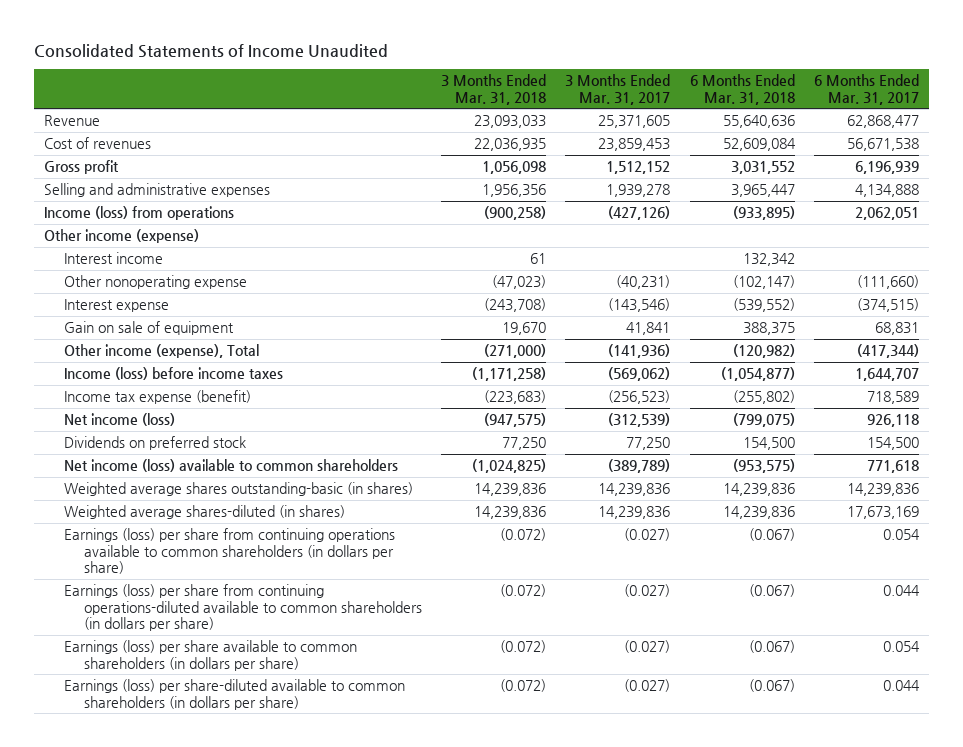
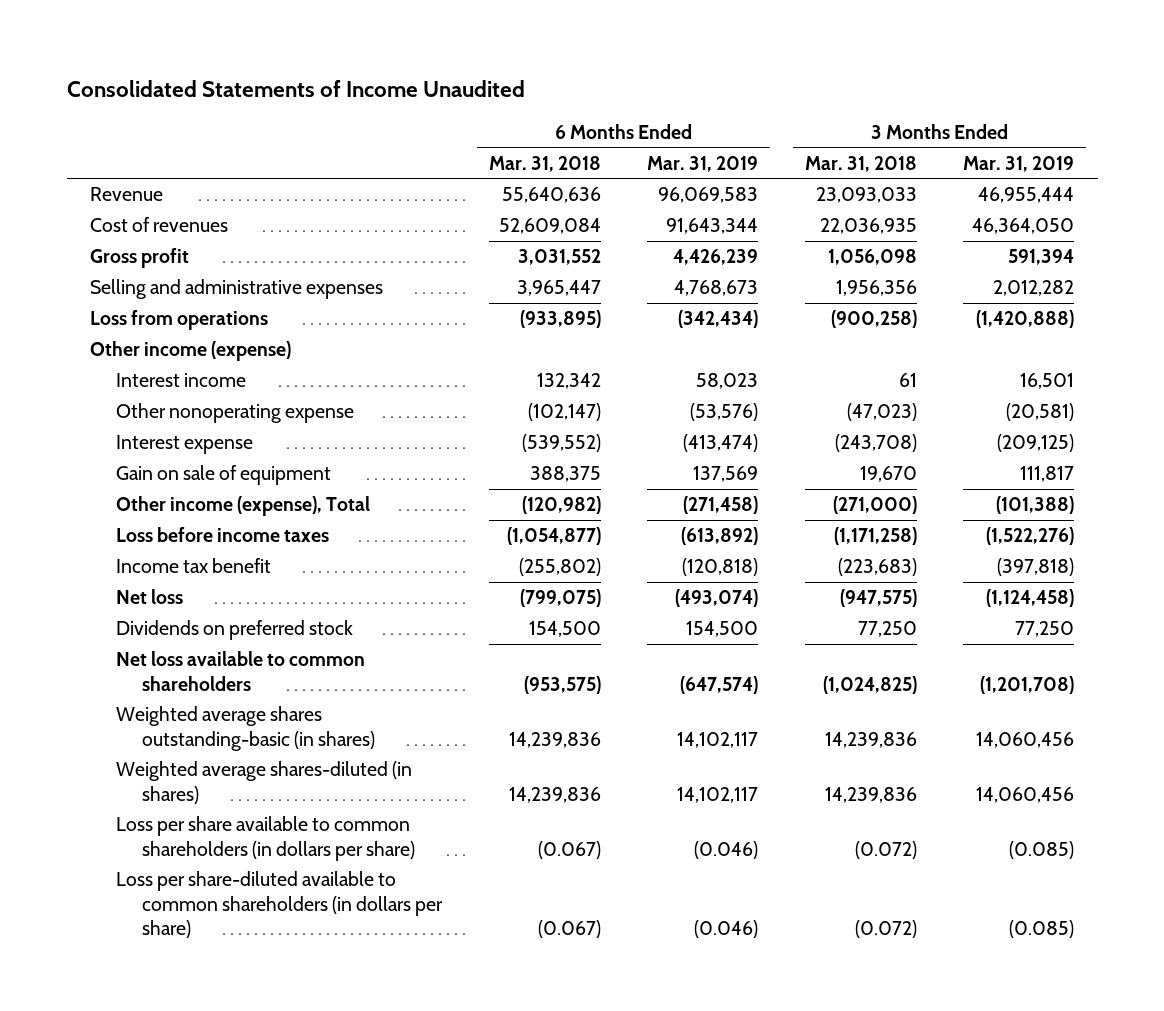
[565,74,671,105] 3 Months Ended Mar. 31, 2017 -> none
[814,74,920,105] 6 Months Ended Mar. 31, 2017 -> none
none -> [647,155,759,172] Mar. 31, 2019
none -> [963,155,1075,172] Mar. 31, 2019
[44,206,235,221] Income (loss) from operations -> [89,310,268,331] Loss from operations
[63,367,283,381] Income (loss) before income taxes -> [116,527,330,543] Loss before income taxes
[63,390,251,405] Income tax expense (benefit) -> [116,558,272,574] Income tax benefit
[63,413,175,427] Net income (loss) -> [116,589,184,605] Net loss
[63,459,398,473] Net income (loss) available to common shareholders -> [116,651,366,691] Net loss available to common shareholders
[63,528,395,574] Earnings (loss) per share from continuing operations available to common shareholders (in dollars per share) -> none
[63,584,422,631] Earnings (loss) per share from continuing operations-diluted available to common shareholders (in dollars per share) -> none
[63,640,357,671] Earnings (loss) per share available to common shareholders (in dollars per share) -> [116,816,416,861] Loss per share available to common shareholders (in dollars per share)
[63,679,405,710] Earnings (loss) per share-diluted available to common shareholders (in dollars per share) -> [116,871,444,938] Loss per share-diluted available to common shareholders (in dollars per share)

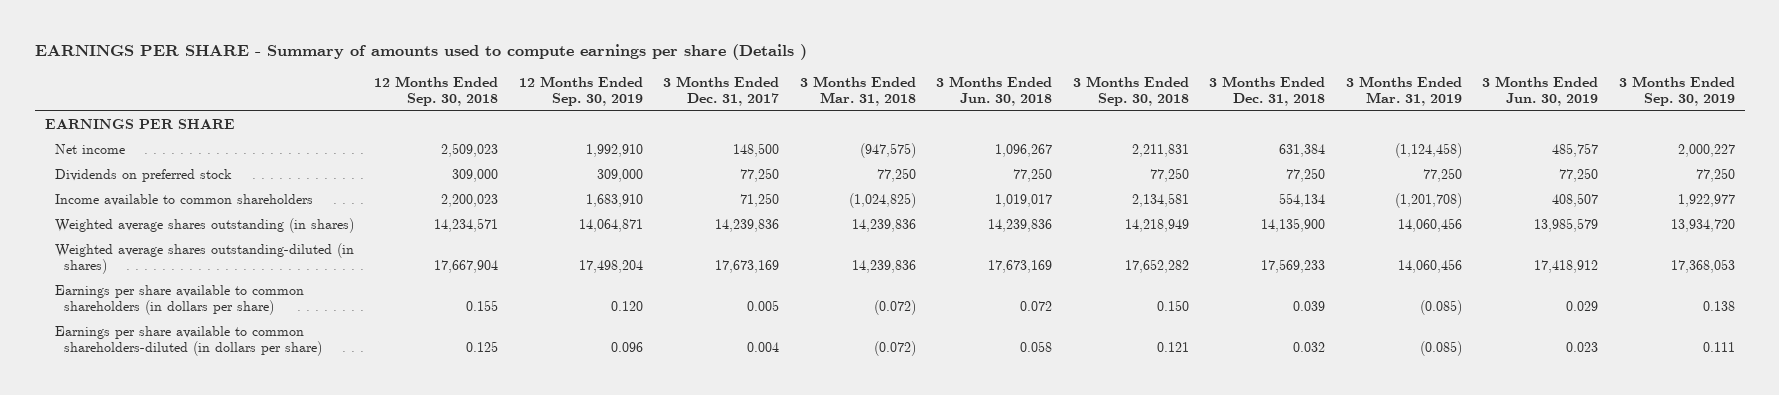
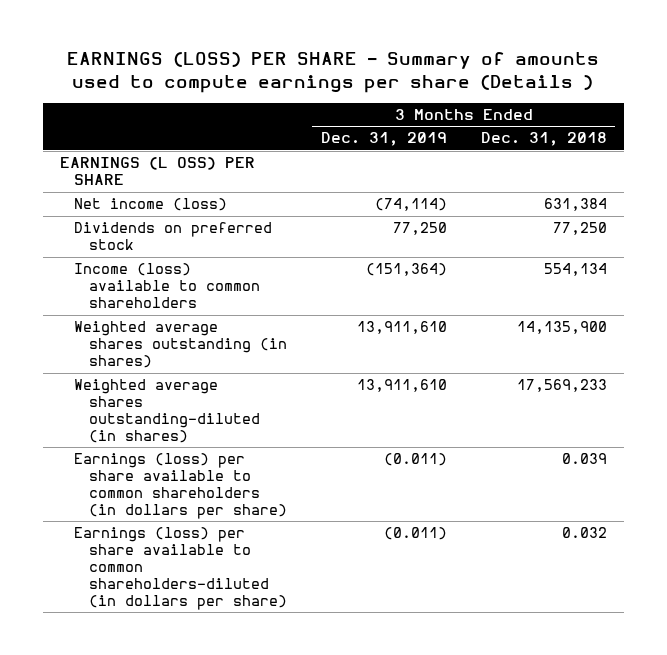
[34,43,807,60] EARNINGS PER SHARE - Summary of amounts used to compute earnings per share (Details ) -> [67,52,600,93] EARNINGS (LOSS) PER SHARE - Summary of amounts used to compute earnings per share (Details )
[374,75,499,107] 12 Months Ended Sep. 30, 2018 -> none
[518,75,643,107] 12 Months Ended Sep. 30, 2019 -> none
[663,75,780,107] 3 Months Ended Dec. 31, 2017 -> none
[799,75,916,107] 3 Months Ended Mar. 31, 2018 -> none
[936,75,1053,107] 3 Months Ended Jun. 30, 2018 -> none
[1072,75,1189,107] 3 Months Ended Sep. 30, 2018 -> none
[1345,75,1462,107] 3 Months Ended Mar. 31, 2019 -> none
[1482,75,1599,107] 3 Months Ended Jun. 30, 2019 -> none
[1618,75,1735,107] 3 Months Ended Sep. 30, 2019 -> none
none -> [320,132,447,147] Dec. 31, 2019
[44,119,235,130] EARNINGS PER SHARE -> [59,157,255,186] EARNINGS (L OSS) PER SHARE
[54,144,125,155] Net income -> [74,198,228,212] Net income (loss)
[54,194,313,207] Income available to common shareholders -> [74,263,260,309] Income (loss) available to common shareholders
[54,285,304,316] Earnings per share available to common shareholders (in dollars per share) -> [74,453,287,520] Earnings (loss) per share available to common shareholders (in dollars per share)
[54,326,323,357] Earnings per share available to common shareholders-diluted (in dollars per share) -> [74,527,287,611] Earnings (loss) per share available to common shareholders-diluted (in dollars per share)

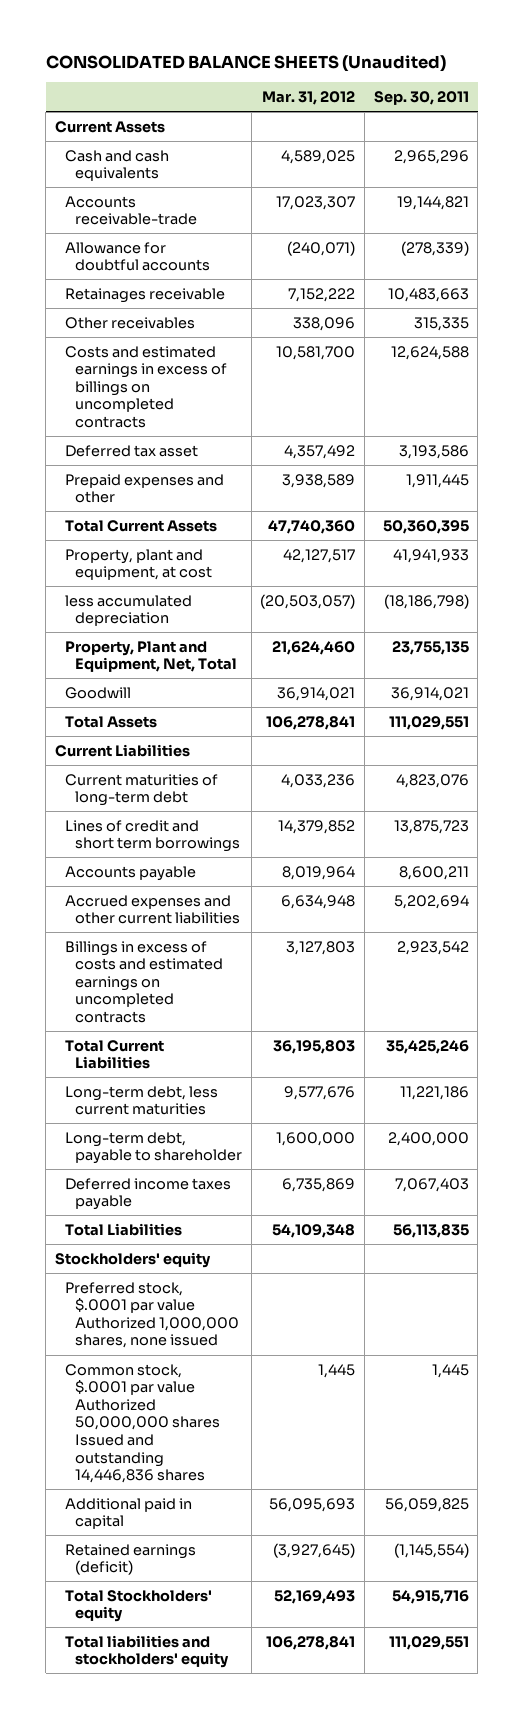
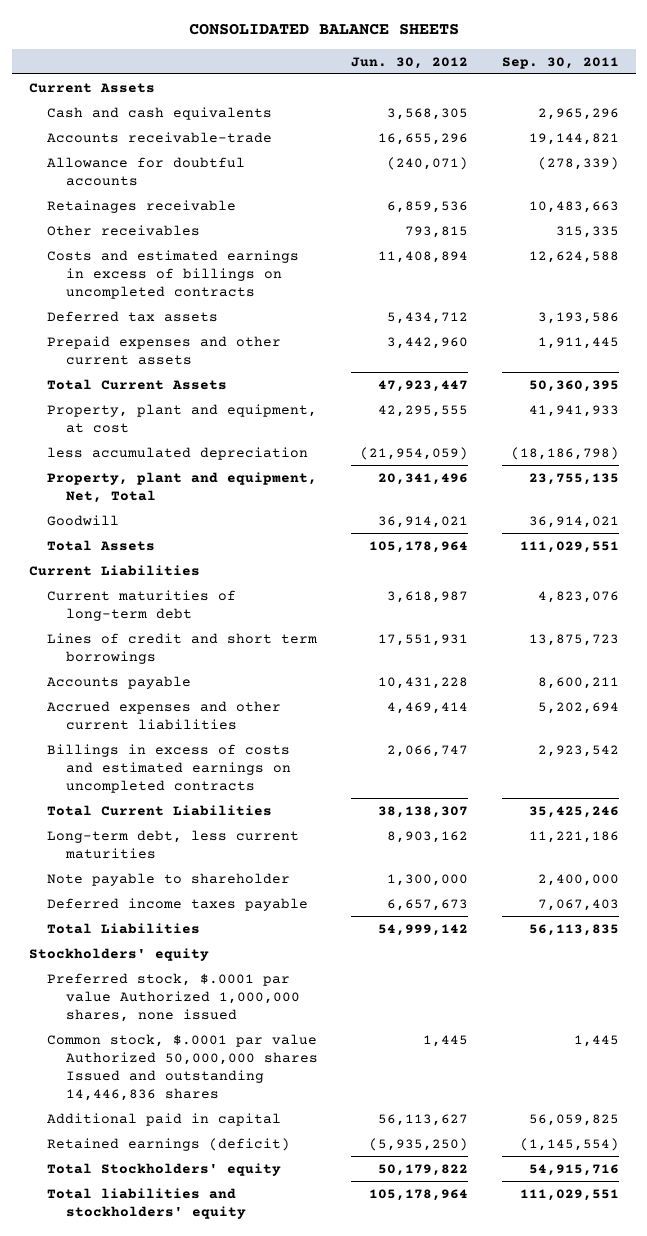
[45,54,446,72] CONSOLIDATED BALANCE SHEETS (Unaudited) -> [188,23,459,36] CONSOLIDATED BALANCE SHEETS
[262,91,356,106] Mar. 31, 2012 -> none
none -> [351,56,469,69] Jun. 30, 2012
[64,444,198,457] Deferred tax asset -> [47,310,219,322] Deferred tax assets
[64,473,224,504] Prepaid expenses and other -> [47,335,282,365] Prepaid expenses and other current assets
[64,640,238,673] Property, Plant and Equipment, Net, Total -> [47,471,318,503] Property, plant and equipment, Net, Total
[64,1131,243,1165] Long-term debt, payable to shareholder -> [47,872,291,886] Note payable to shareholder

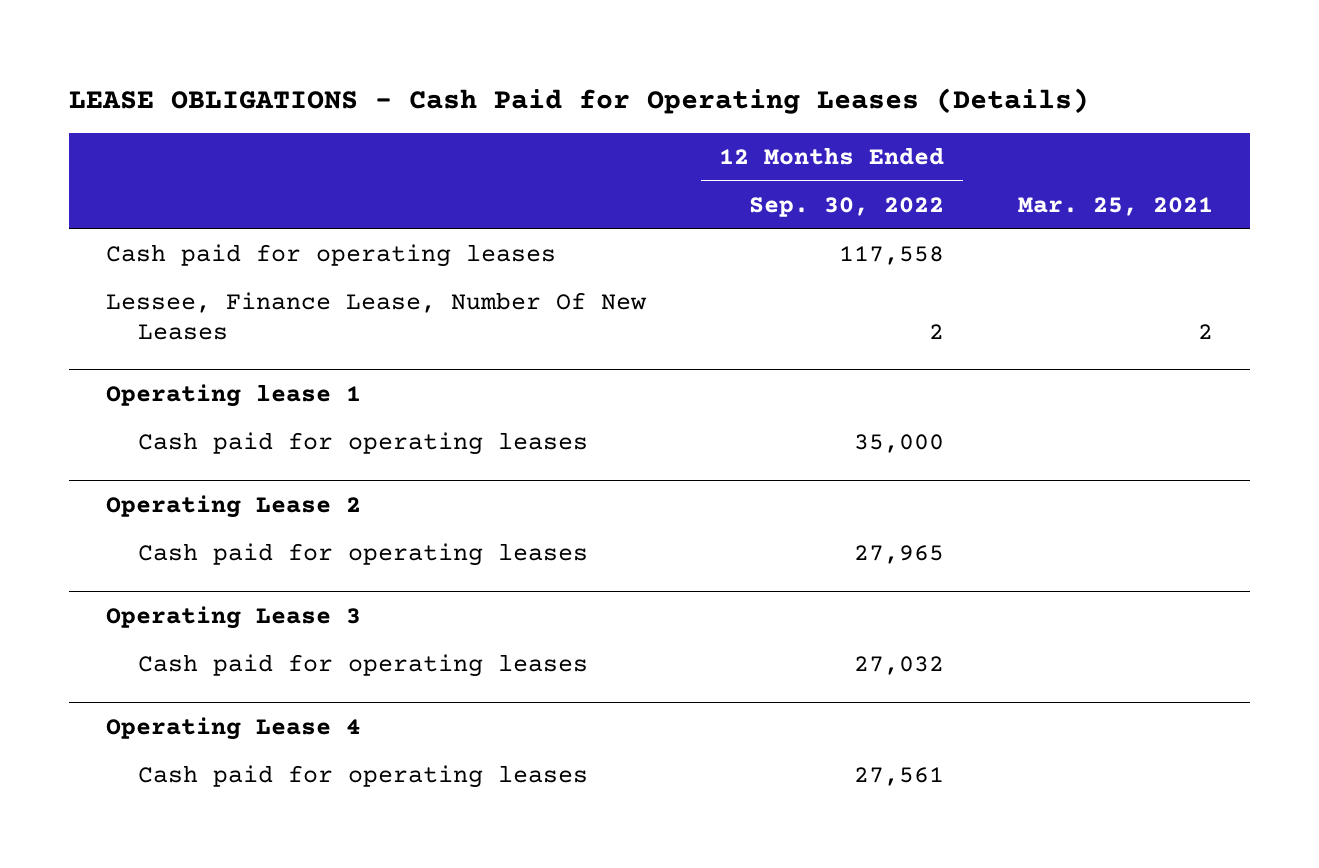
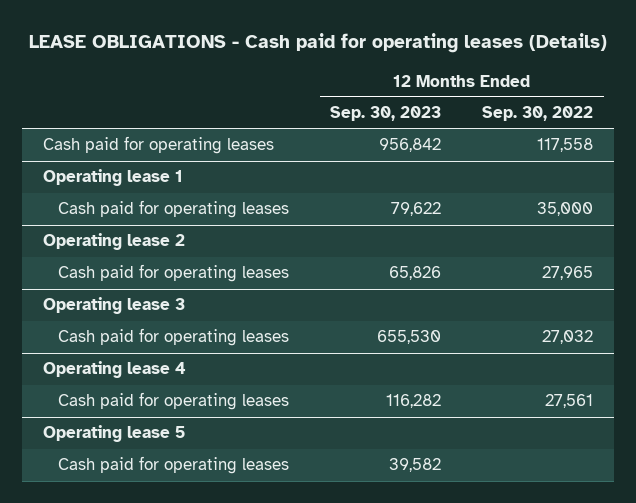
[69,87,1090,114] LEASE OBLIGATIONS - Cash Paid for Operating Leases (Details) -> [29,33,608,54] LEASE OBLIGATIONS - Cash paid for operating leases (Details)
[1017,196,1213,216] Mar. 25, 2021 -> none
none -> [330,106,442,122] Sep. 30, 2023
[105,292,647,340] Lessee, Finance Lease, Number Of New Leases -> none
[105,494,361,518] Operating Lease 2 -> [43,233,186,251] Operating lease 2
[105,605,361,629] Operating Lease 3 -> [43,297,186,315] Operating lease 3
[105,716,361,740] Operating Lease 4 -> [43,361,187,379] Operating lease 4
none -> [43,425,186,443] Operating lease 5
none -> [57,456,289,475] Cash paid for operating leases

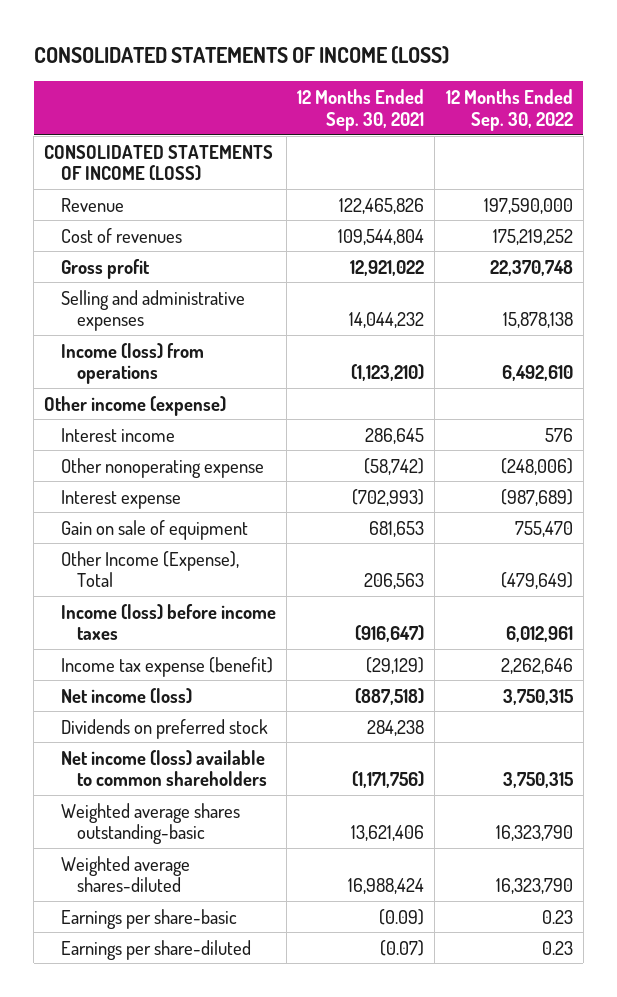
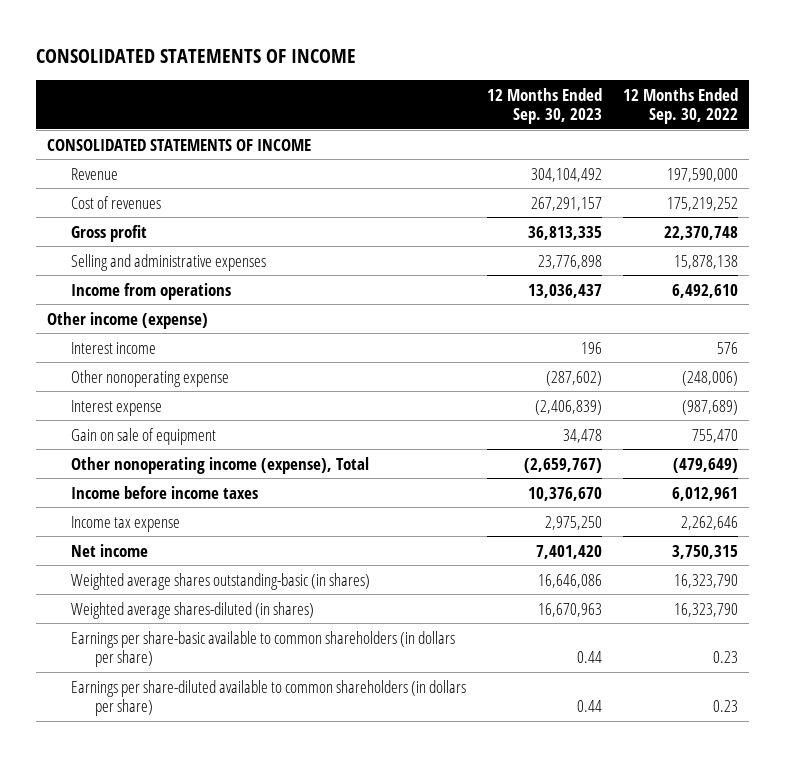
[33,45,449,64] CONSOLIDATED STATEMENTS OF INCOME (LOSS) -> [36,48,357,63] CONSOLIDATED STATEMENTS OF INCOME
[297,88,425,131] 12 Months Ended Sep. 30, 2021 -> none
none -> [486,87,602,125] 12 Months Ended Sep. 30, 2023
[44,144,274,182] CONSOLIDATED STATEMENTS OF INCOME (LOSS) -> [46,138,311,151] CONSOLIDATED STATEMENTS OF INCOME
[60,342,204,385] Income (loss) from operations -> [70,282,231,300] Income from operations
[60,718,268,739] Dividends on preferred stock -> none
[60,749,268,787] Net income (loss) available to common shareholders -> none
[60,550,239,588] Other Income (Expense), Total -> [70,456,369,474] Other nonoperating income (expense), Total
[60,603,276,641] Income (loss) before income taxes -> [70,485,258,499] Income before income taxes
[60,656,273,677] Income tax expense (benefit) -> [70,515,180,532] Income tax expense
[60,687,192,704] Net income (loss) -> [70,543,148,557] Net income
[60,802,240,845] Weighted average shares outstanding-basic -> [70,572,370,590] Weighted average shares outstanding-basic (in shares)
[60,855,190,893] Weighted average shares-diluted -> [70,601,314,619] Weighted average shares-diluted (in shares)
[60,908,237,929] Earnings per share-basic -> [70,630,455,668] Earnings per share-basic available to common shareholders (in dollars per share)
[60,939,251,960] Earnings per share-diluted -> [70,679,466,717] Earnings per share-diluted available to common shareholders (in dollars per share)

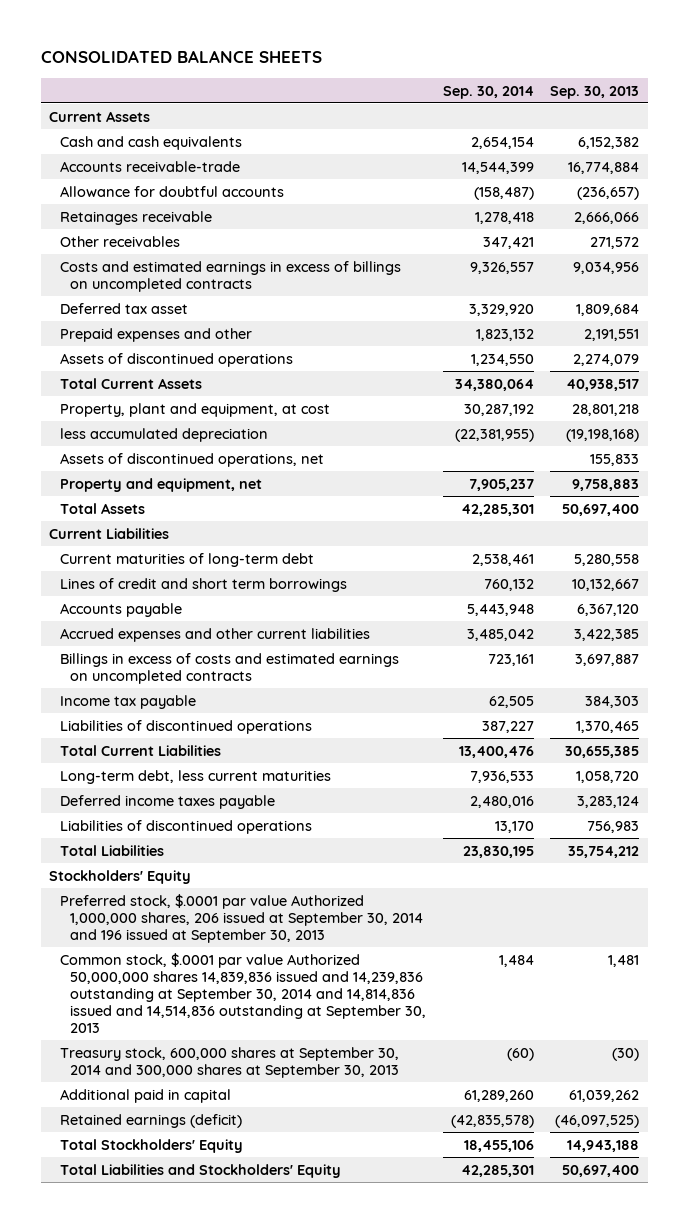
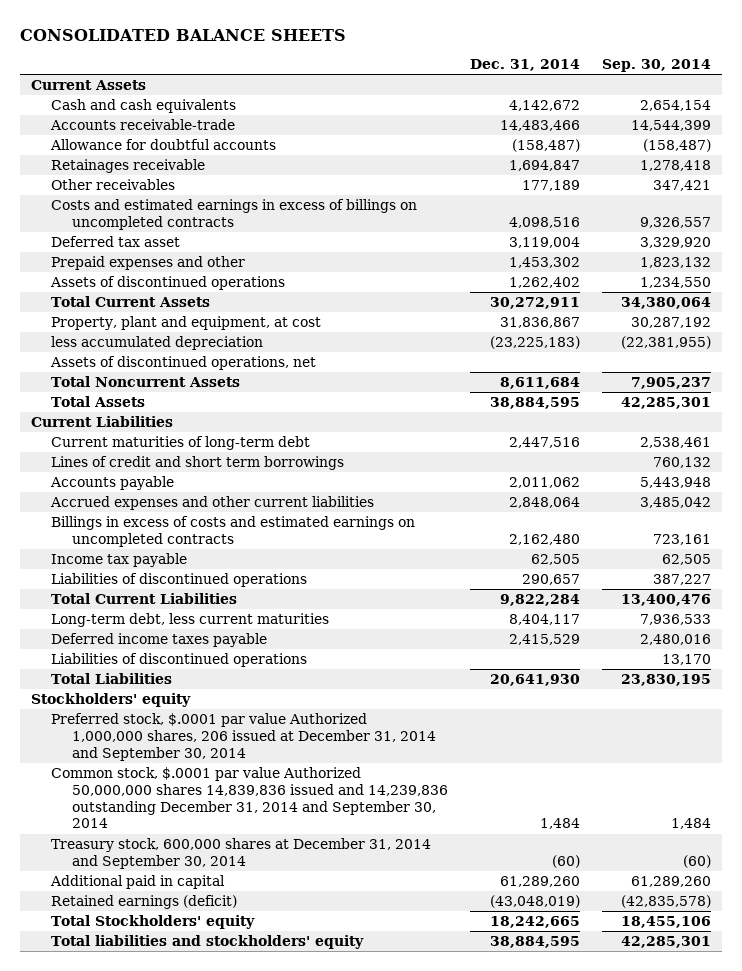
[550,85,640,99] Sep. 30, 2013 -> none
none -> [469,59,580,72] Dec. 31, 2014
[59,477,262,492] Property and equipment, net -> [51,375,241,387] Total Noncurrent Assets
[49,869,192,884] Stockholders' Equity -> [31,692,192,707] Stockholders' equity
[59,893,424,943] Preferred stock, $.0001 par value Authorized 1,000,000 shares, 206 issued at September 30, 2014 and 196 issued at September 30, 2013 -> [51,712,436,761] Preferred stock, $.0001 par value Authorized 1,000,000 shares, 206 issued at December 31, 2014 and September 30, 2014
[59,952,427,1034] Common stock, $.0001 par value Authorized 50,000,000 shares 14,839,836 issued and 14,239,836 outstanding at September 30, 2014 and 14,814,836 issued and 14,514,836 outstanding at September 30, 2013 -> [51,766,448,829] Common stock, $.0001 par value Authorized 50,000,000 shares 14,839,836 issued and 14,239,836 outstanding December 31, 2014 and September 30, 2014
[59,1046,400,1078] Treasury stock, 600,000 shares at September 30, 2014 and 300,000 shares at September 30, 2013 -> [51,837,432,869] Treasury stock, 600,000 shares at December 31, 2014 and September 30, 2014
[59,1138,243,1153] Total Stockholders' Equity -> [51,914,256,929] Total Stockholders' equity
[59,1163,341,1178] Total Liabilities and Stockholders' Equity -> [51,934,365,949] Total liabilities and stockholders' equity

